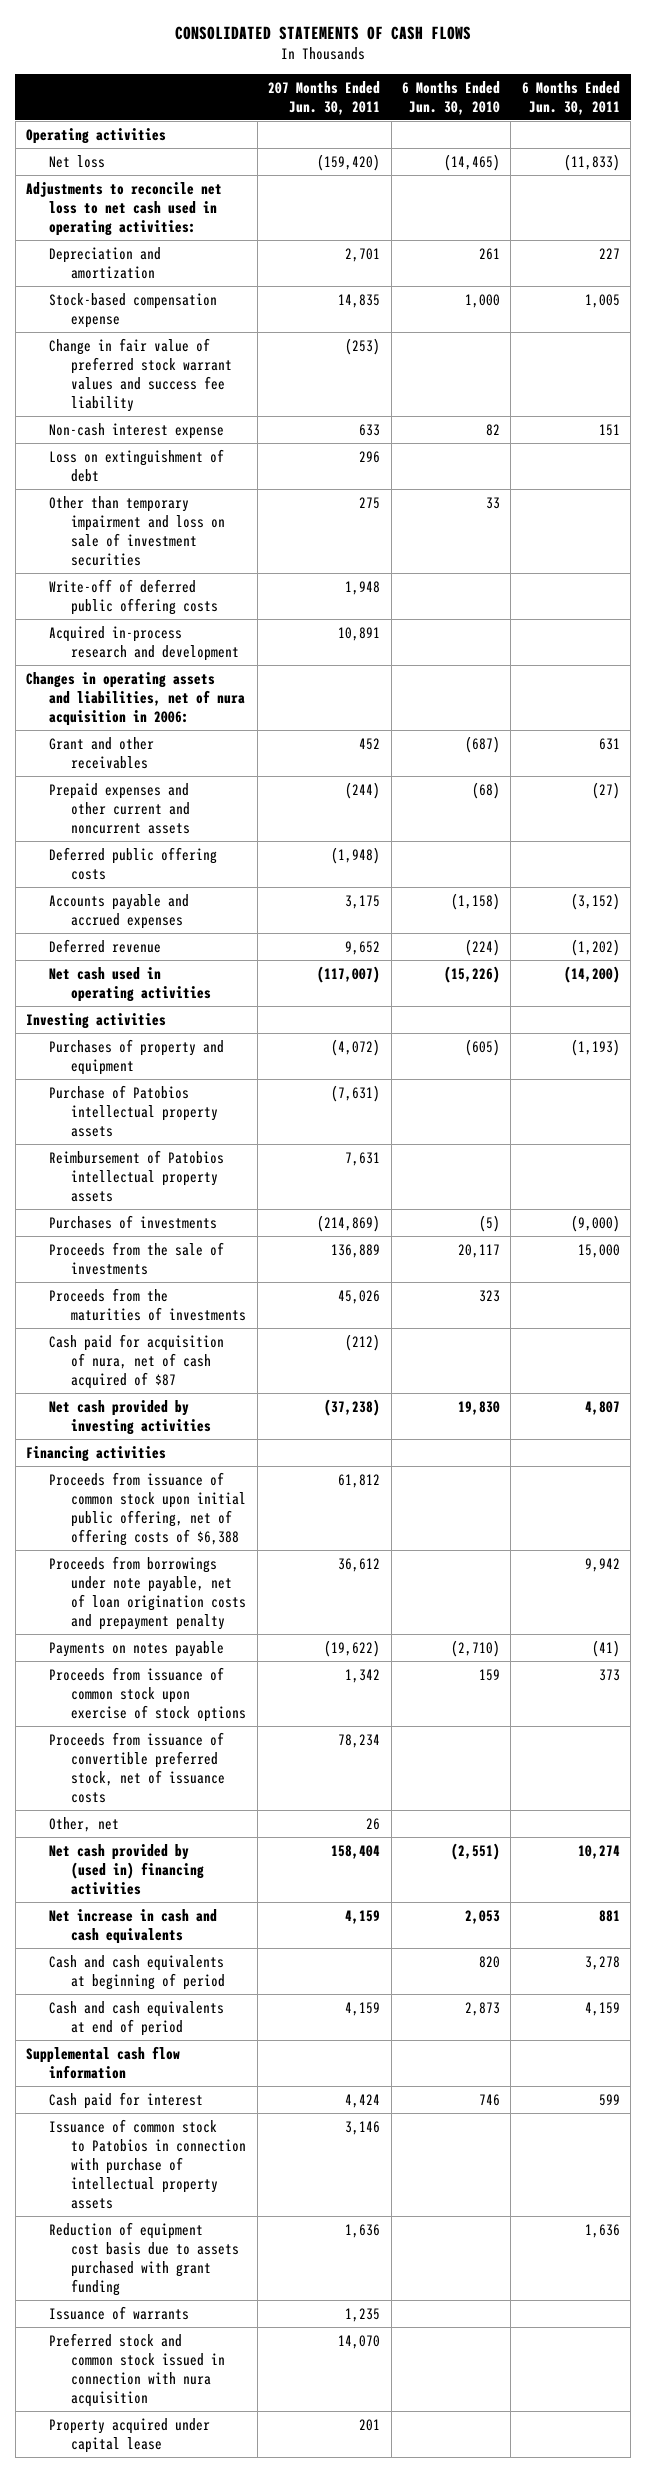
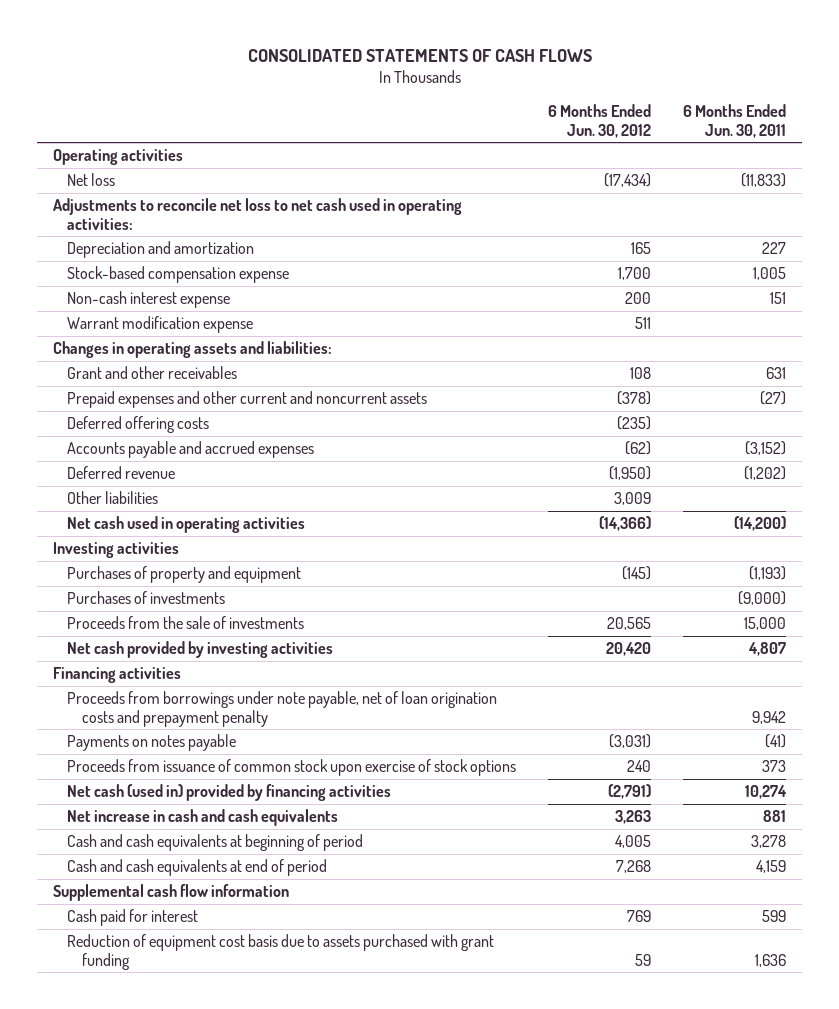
[268,80,381,115] 207 Months Ended Jun. 30, 2011 -> none
[402,80,501,115] 6 Months Ended Jun. 30, 2010 -> none
none -> [548,103,652,138] 6 Months Ended Jun. 30, 2012
[48,337,233,413] Change in fair value of preferred stock warrant values and success fee liability -> none
[48,448,224,482] Loss on extinguishment of debt -> none
[48,495,226,567] Other than temporary impairment and loss on sale of investment securities -> none
[48,578,219,615] Write-off of deferred public offering costs -> none
[48,625,240,661] Acquired in-process research and development -> none
none -> [67,316,254,334] Warrant modification expense
[26,671,245,726] Changes in operating assets and liabilities, net of nura acquisition in 2006: -> [53,341,333,359] Changes in operating assets and liabilities:
[48,846,217,880] Deferred public offering costs -> [67,416,210,434] Deferred offering costs
none -> [67,491,159,505] Other liabilities
[48,1084,219,1137] Purchase of Patobios intellectual property assets -> none
[48,1149,224,1202] Reimbursement of Patobios intellectual property assets -> none
[48,1287,247,1321] Proceeds from the maturities of investments -> none
[48,1333,224,1389] Cash paid for acquisition of nura, net of cash acquired of $87 -> none
[48,1471,247,1547] Proceeds from issuance of common stock upon initial public offering, net of offering costs of $6,388 -> none
[48,1731,226,1804] Proceeds from issuance of convertible preferred stock, net of issuance costs -> none
[48,1816,119,1832] Other, net -> none
[48,1843,205,1895] Net cash provided by (used in) financing activities -> [67,784,392,802] Net cash (used in) provided by financing activities
[48,2118,247,2210] Issuance of common stock to Patobios in connection with purchase of intellectual property assets -> none
[48,2305,189,2320] Issuance of warrants -> none
[48,2332,226,2408] Preferred stock and common stock issued in connection with nura acquisition -> none
[48,2417,210,2453] Property acquired under capital lease -> none

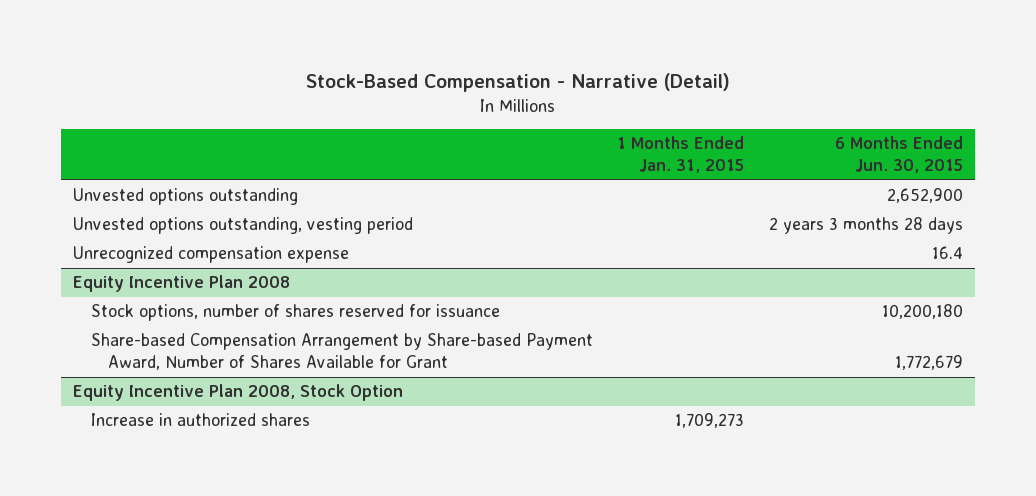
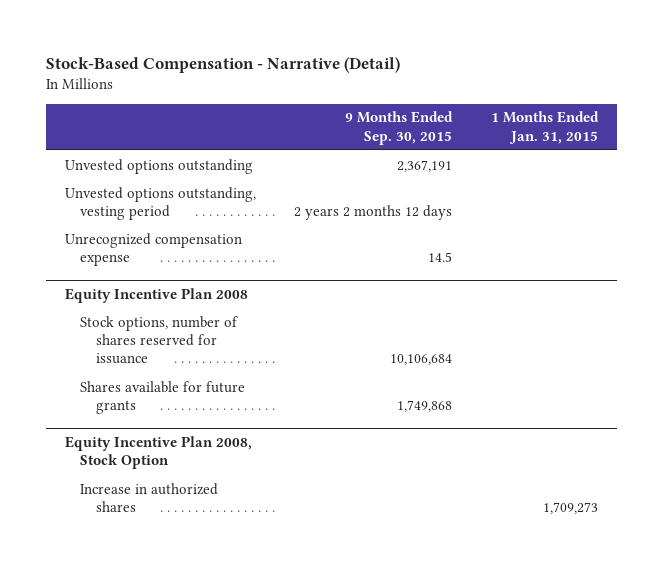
[834,136,963,174] 6 Months Ended Jun. 30, 2015 -> none
none -> [345,111,454,145] 9 Months Ended Sep. 30, 2015
[90,333,593,371] Share-based Compensation Arrangement by Share-based Payment Award, Number of Shares Available for Grant -> [80,380,246,415] Shares available for future grants

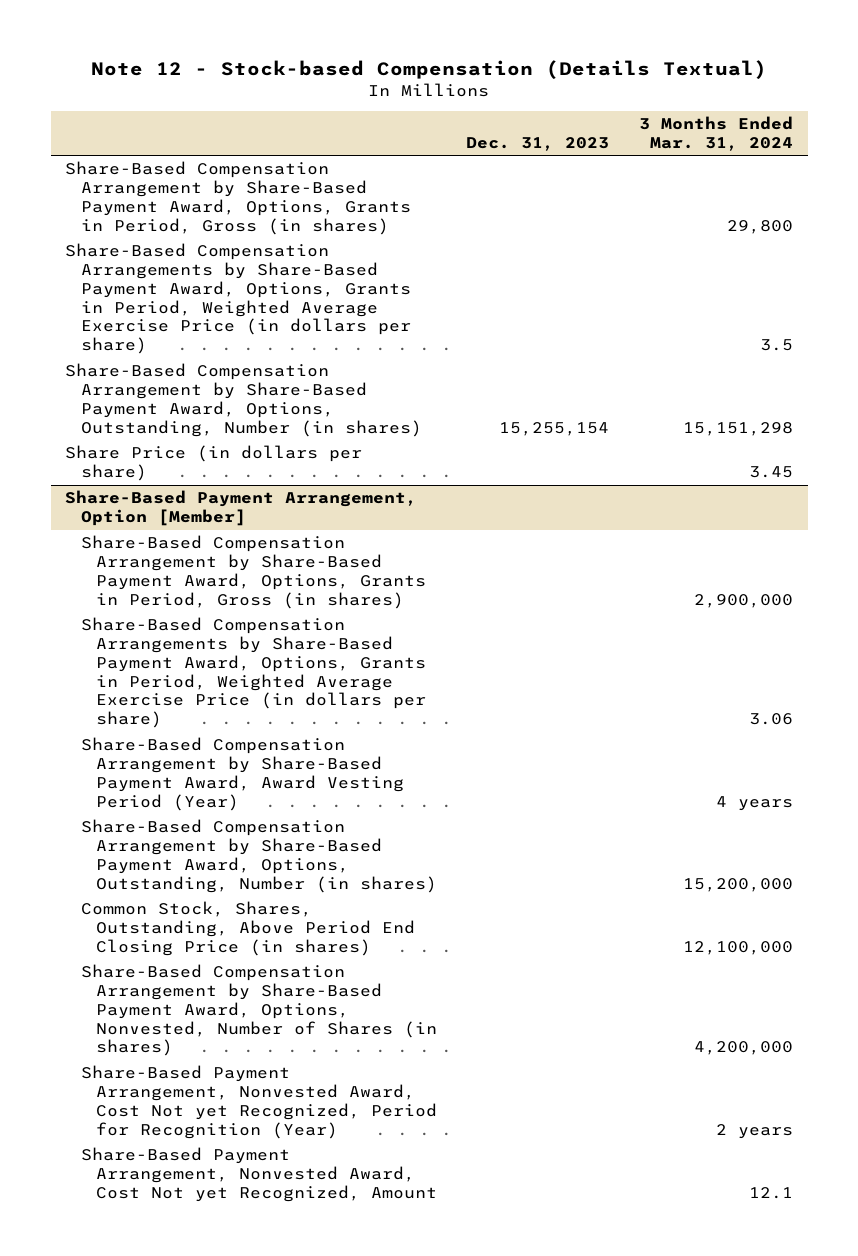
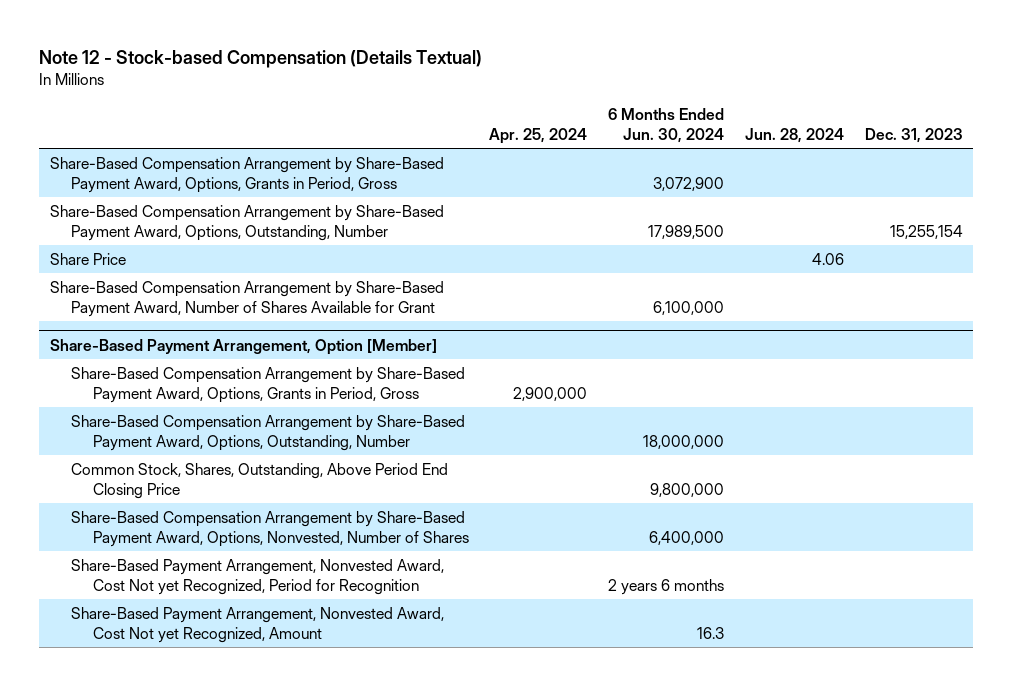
[638,116,793,152] 3 Months Ended Mar. 31, 2024 -> none
none -> [489,128,588,145] Apr. 25, 2024
none -> [608,108,725,144] 6 Months Ended Jun. 30, 2024
none -> [745,128,845,144] Jun. 28, 2024
[65,243,411,355] Share-Based Compensation Arrangements by Share-Based Payment Award, Options, Grants in Period, Weighted Average Exercise Price (in dollars per share) -> none
[65,161,411,235] Share-Based Compensation Arrangement by Share-Based Payment Award, Options, Grants in Period, Gross (in shares) -> [49,156,444,193] Share-Based Compensation Arrangement by Share-Based Payment Award, Options, Grants in Period, Gross
[65,363,422,437] Share-Based Compensation Arrangement by Share-Based Payment Award, Options, Outstanding, Number (in shares) -> [49,204,444,241] Share-Based Compensation Arrangement by Share-Based Payment Award, Options, Outstanding, Number
[65,445,363,482] Share Price (in dollars per share) -> [49,252,126,265] Share Price
none -> [49,280,444,317] Share-Based Compensation Arrangement by Share-Based Payment Award, Number of Shares Available for Grant
[80,617,426,729] Share-Based Compensation Arrangements by Share-Based Payment Award, Options, Grants in Period, Weighted Average Exercise Price (in dollars per share) -> none
[80,737,404,811] Share-Based Compensation Arrangement by Share-Based Payment Award, Award Vesting Period (Year) -> none
[80,535,426,609] Share-Based Compensation Arrangement by Share-Based Payment Award, Options, Grants in Period, Gross (in shares) -> [71,366,466,403] Share-Based Compensation Arrangement by Share-Based Payment Award, Options, Grants in Period, Gross
[80,819,437,893] Share-Based Compensation Arrangement by Share-Based Payment Award, Options, Outstanding, Number (in shares) -> [71,414,466,451] Share-Based Compensation Arrangement by Share-Based Payment Award, Options, Outstanding, Number
[80,901,415,956] Common Stock, Shares, Outstanding, Above Period End Closing Price (in shares) -> [71,462,449,499] Common Stock, Shares, Outstanding, Above Period End Closing Price
[80,964,437,1057] Share-Based Compensation Arrangement by Share-Based Payment Award, Options, Nonvested, Number of Shares (in shares) -> [71,510,469,547] Share-Based Compensation Arrangement by Share-Based Payment Award, Options, Nonvested, Number of Shares
[80,1065,437,1139] Share-Based Payment Arrangement, Nonvested Award, Cost Not yet Recognized, Period for Recognition (Year) -> [71,558,445,595] Share-Based Payment Arrangement, Nonvested Award, Cost Not yet Recognized, Period for Recognition

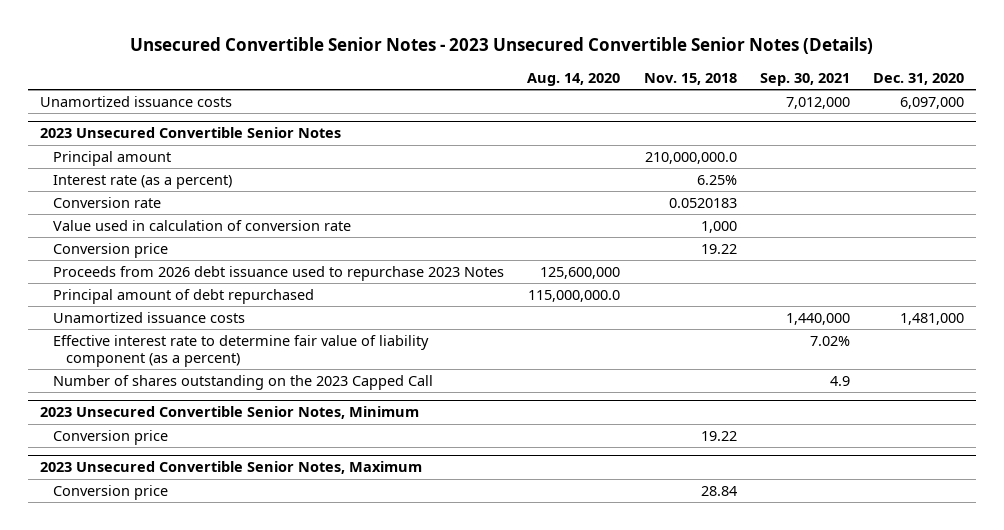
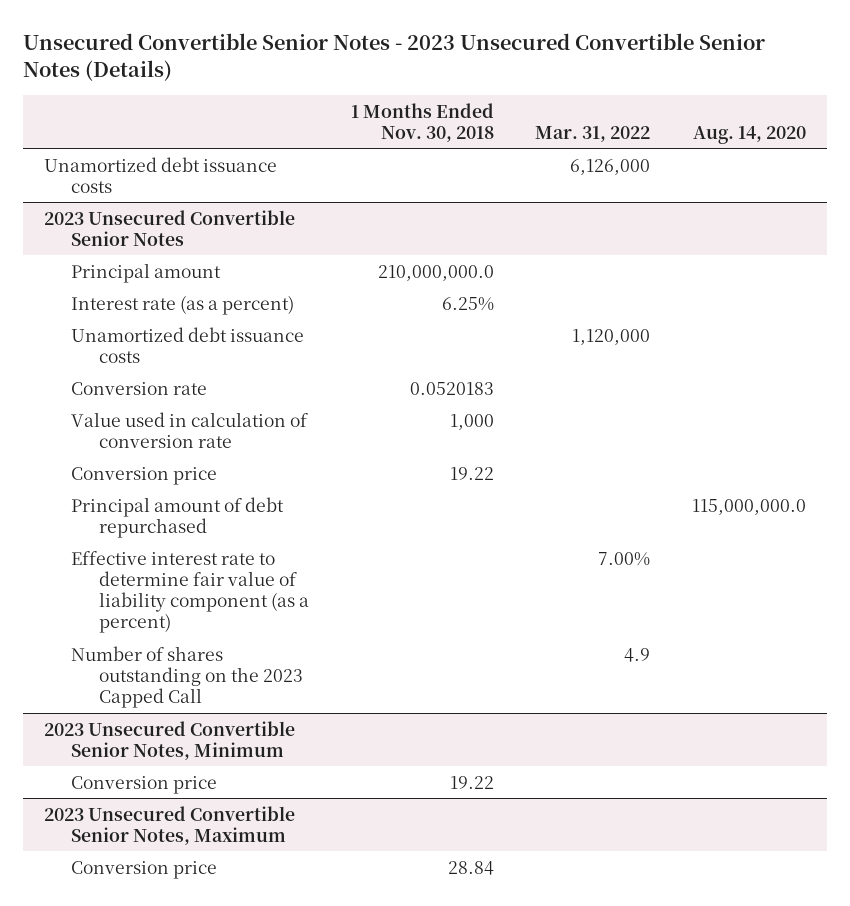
[643,72,737,85] Nov. 15, 2018 -> none
[759,72,850,86] Sep. 30, 2021 -> none
[873,72,965,85] Dec. 31, 2020 -> none
none -> [350,102,494,142] 1 Months Ended Nov. 30, 2018
none -> [535,125,651,142] Mar. 31, 2022
[39,96,232,108] Unamortized issuance costs -> [43,156,277,193] Unamortized debt issuance costs
none -> [71,326,305,363] Unamortized debt issuance costs
[53,266,505,282] Proceeds from 2026 debt issuance used to repurchase 2023 Notes -> none
[53,312,246,324] Unamortized issuance costs -> none

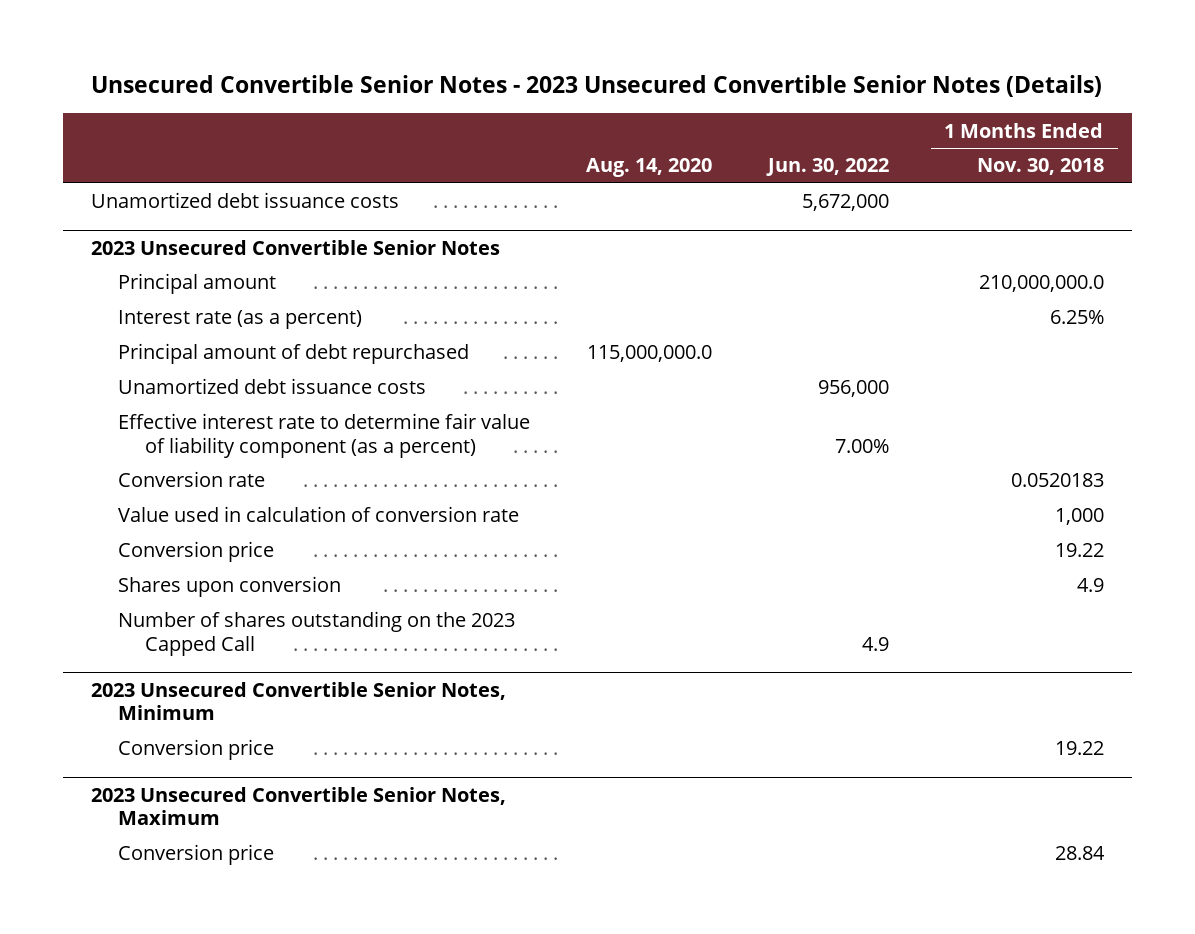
[535,125,651,142] Mar. 31, 2022 -> none
none -> [765,158,889,177] Jun. 30, 2022
[71,496,285,538] Principal amount of debt repurchased -> [117,343,469,365] Principal amount of debt repurchased
[71,550,309,633] Effective interest rate to determine fair value of liability component (as a percent) -> [117,413,530,458] Effective interest rate to determine fair value of liability component (as a percent)
none -> [117,576,341,598] Shares upon conversion

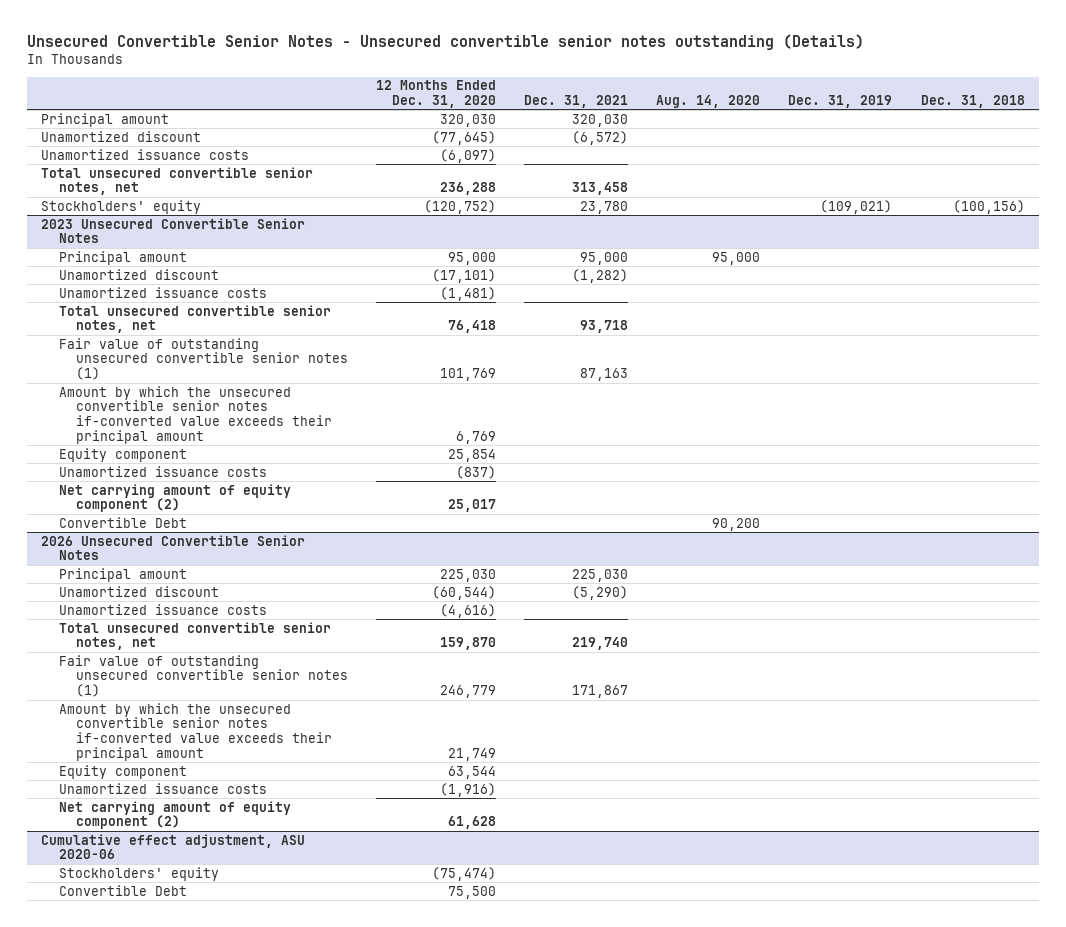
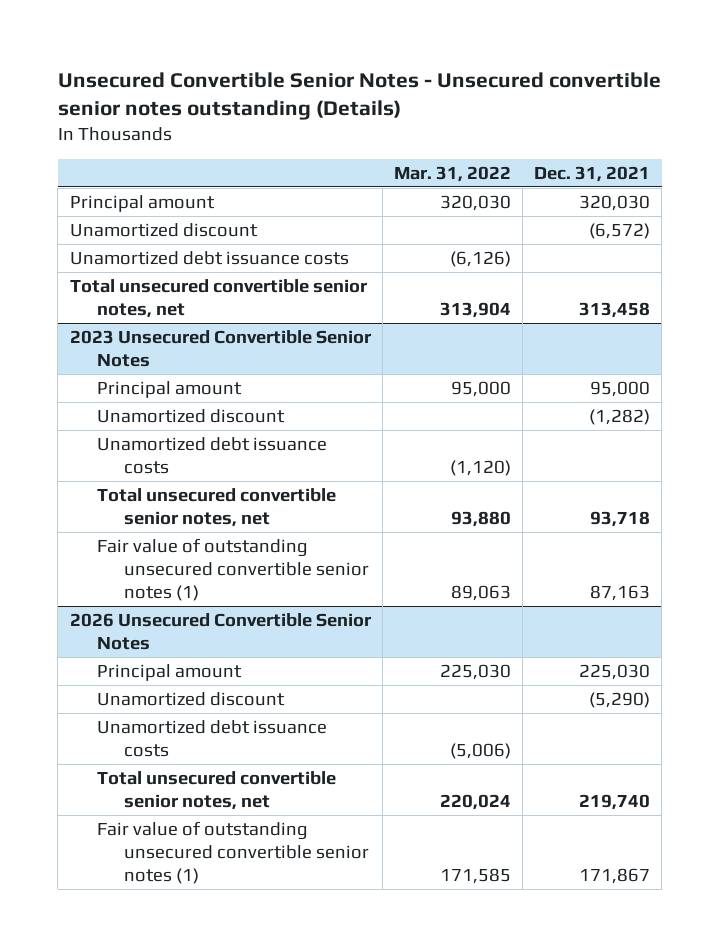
[376,80,497,109] 12 Months Ended Dec. 31, 2020 -> none
[656,95,761,109] Aug. 14, 2020 -> none
[788,95,893,109] Dec. 31, 2019 -> none
[920,95,1025,109] Dec. 31, 2018 -> none
none -> [393,165,511,182] Mar. 31, 2022
[41,148,250,160] Unamortized issuance costs -> [69,250,349,265] Unamortized debt issuance costs
[41,199,202,214] Stockholders' equity -> none
[58,286,267,298] Unamortized issuance costs -> [96,436,327,474] Unamortized debt issuance costs
[58,385,333,445] Amount by which the unsecured convertible senior notes if-converted value exceeds their principal amount -> none
[58,447,187,462] Equity component -> none
[58,465,267,477] Unamortized issuance costs -> none
[58,483,291,513] Net carrying amount of equity component (2) -> none
[58,516,187,528] Convertible Debt -> none
[58,603,267,615] Unamortized issuance costs -> [96,719,327,757] Unamortized debt issuance costs
[58,702,333,762] Amount by which the unsecured convertible senior notes if-converted value exceeds their principal amount -> none
[58,764,187,779] Equity component -> none
[58,782,267,794] Unamortized issuance costs -> none
[58,800,291,830] Net carrying amount of equity component (2) -> none
[41,833,306,860] Cumulative effect adjustment, ASU 2020-06 -> none
[58,866,219,881] Stockholders' equity -> none
[58,884,187,896] Convertible Debt -> none

